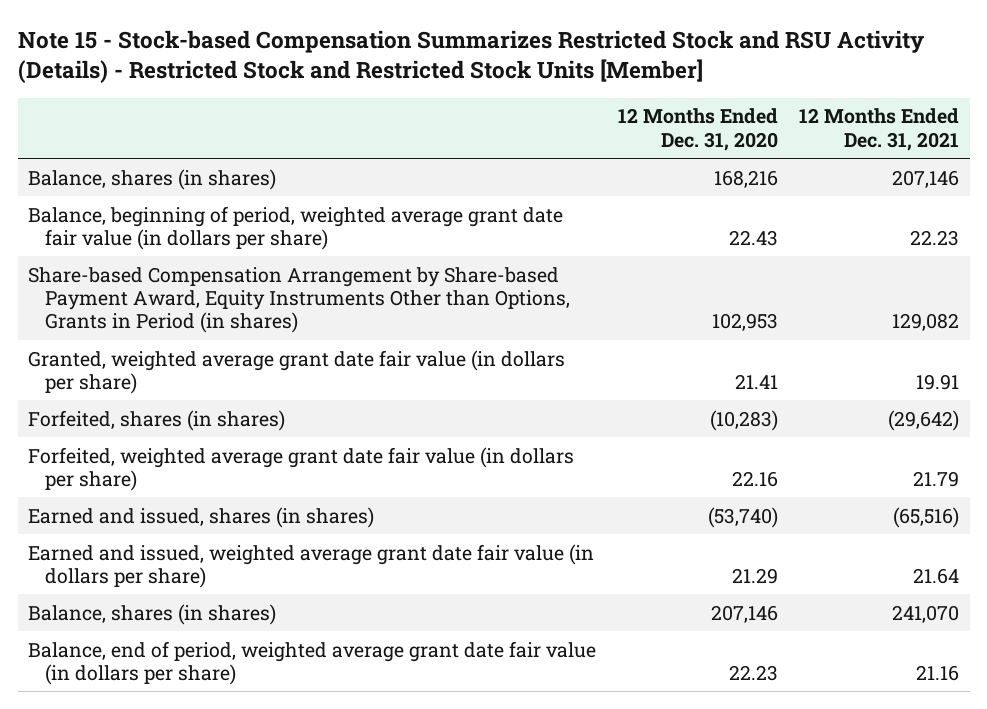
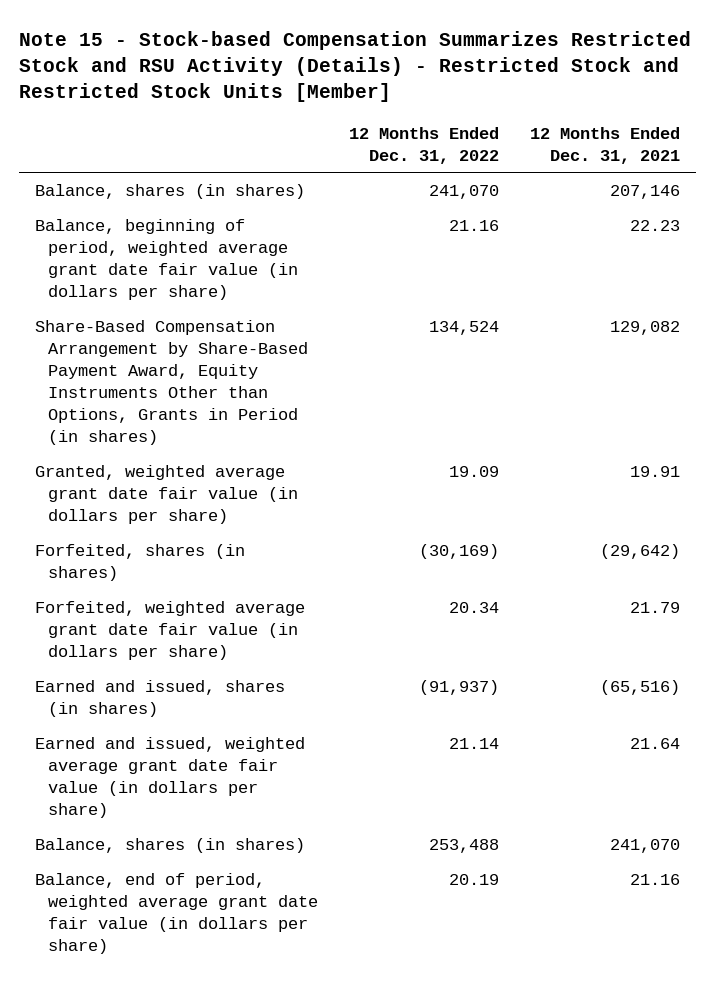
[617,108,778,151] 12 Months Ended Dec. 31, 2020 -> none
none -> [349,126,500,164] 12 Months Ended Dec. 31, 2022
[28,266,571,334] Share-based Compensation Arrangement by Share-based Payment Award, Equity Instruments Other than Options, Grants in Period (in shares) -> [34,320,309,446] Share-Based Compensation Arrangement by Share-Based Payment Award, Equity Instruments Other than Options, Grants in Period (in shares)

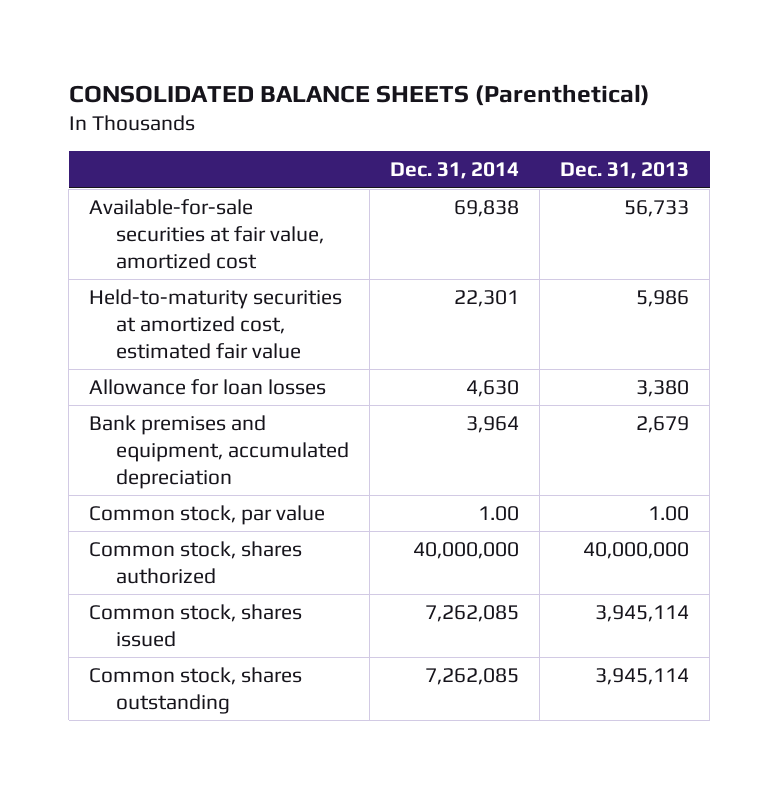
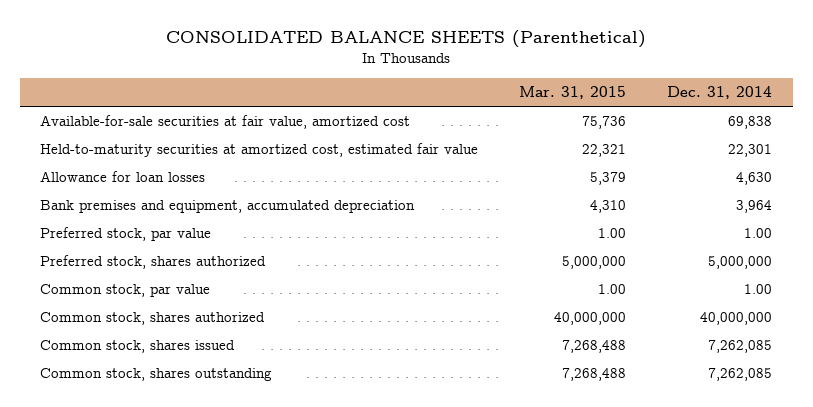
[560,162,690,180] Dec. 31, 2013 -> none
none -> [519,86,627,100] Mar. 31, 2015
none -> [40,227,212,242] Preferred stock, par value
none -> [40,255,267,270] Preferred stock, shares authorized

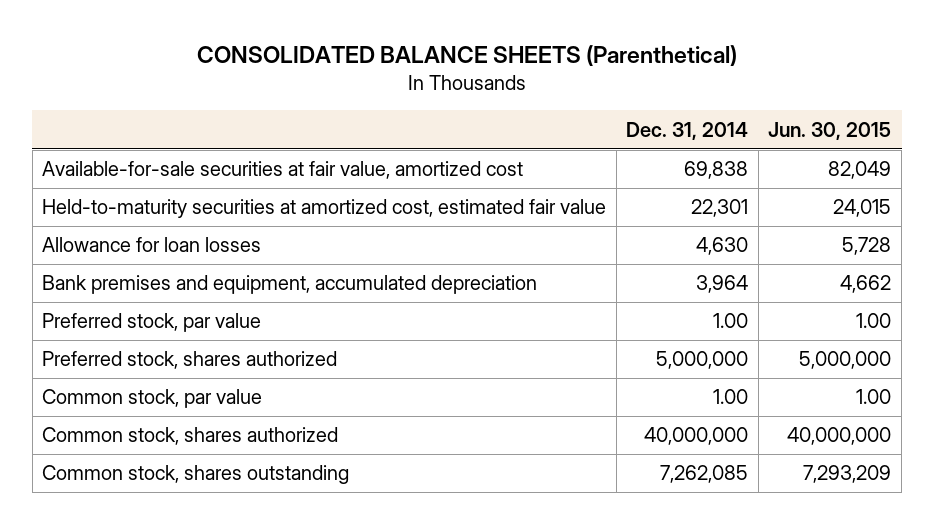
[519,86,627,100] Mar. 31, 2015 -> none
none -> [768,121,892,140] Jun. 30, 2015
[40,340,236,354] Common stock, shares issued -> none

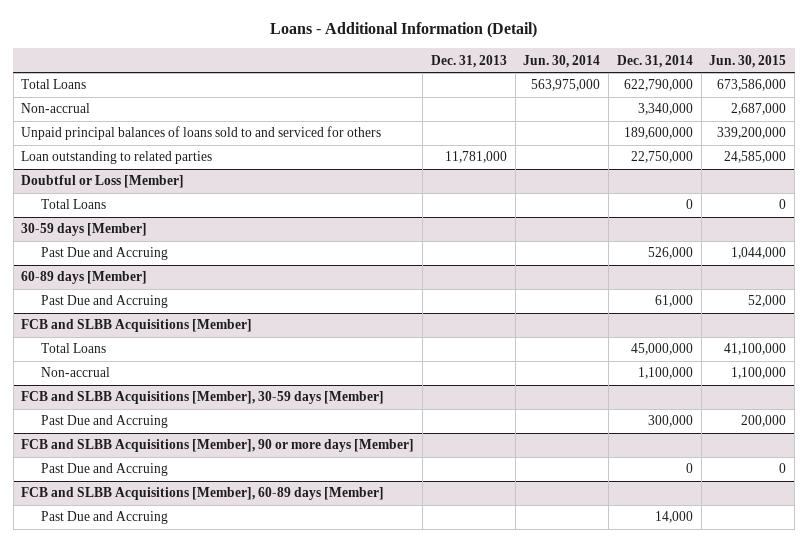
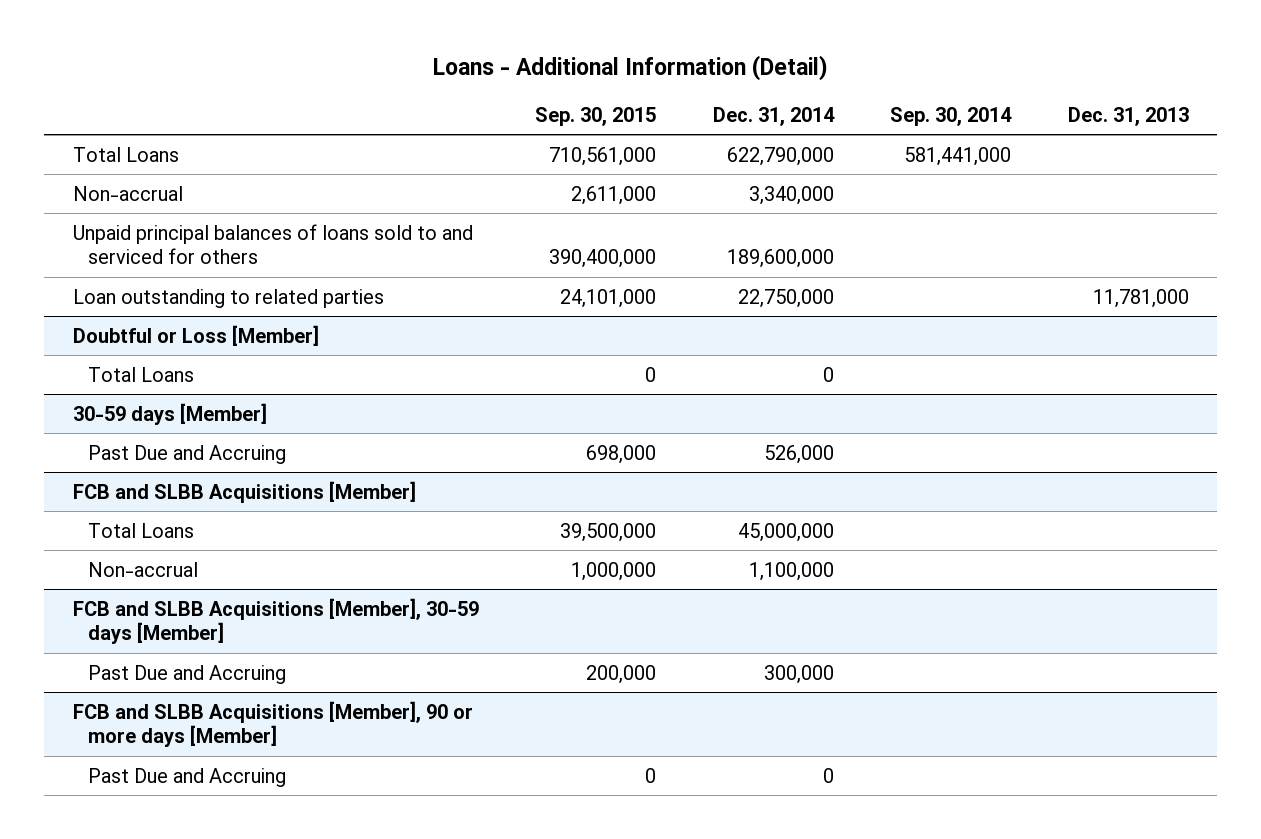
[523,54,601,68] Jun. 30, 2014 -> none
[709,54,787,68] Jun. 30, 2015 -> none
none -> [535,106,657,126] Sep. 30, 2015
none -> [890,106,1013,126] Sep. 30, 2014
[21,271,148,285] 60-89 days [Member] -> none
[41,295,169,309] Past Due and Accruing -> none
[21,487,385,501] FCB and SLBB Acquisitions [Member], 60-89 days [Member] -> none
[41,511,169,525] Past Due and Accruing -> none

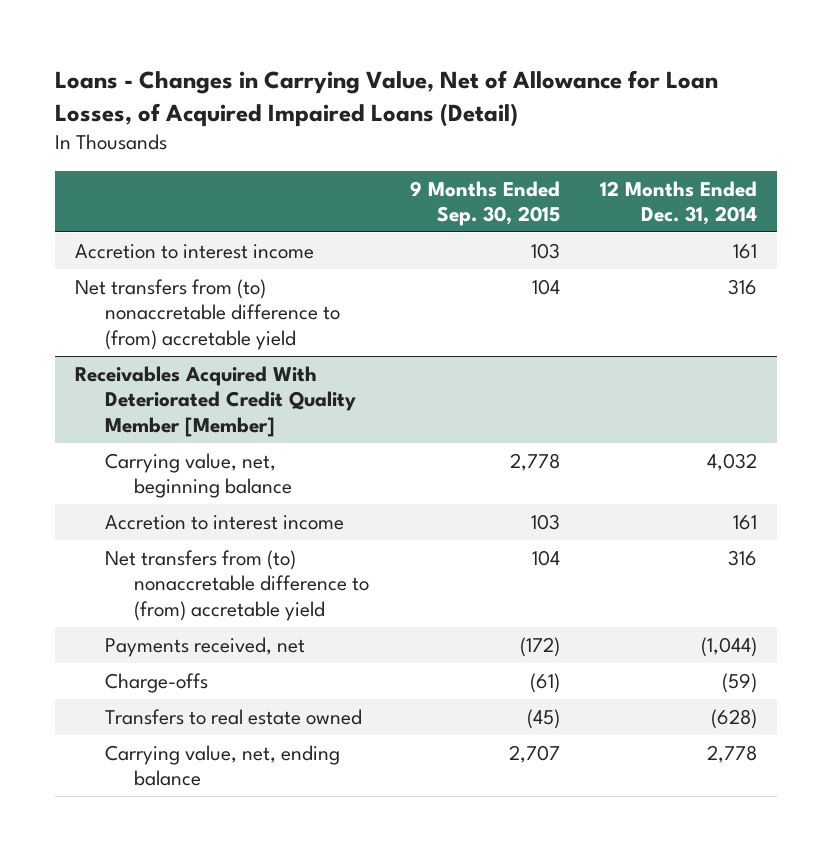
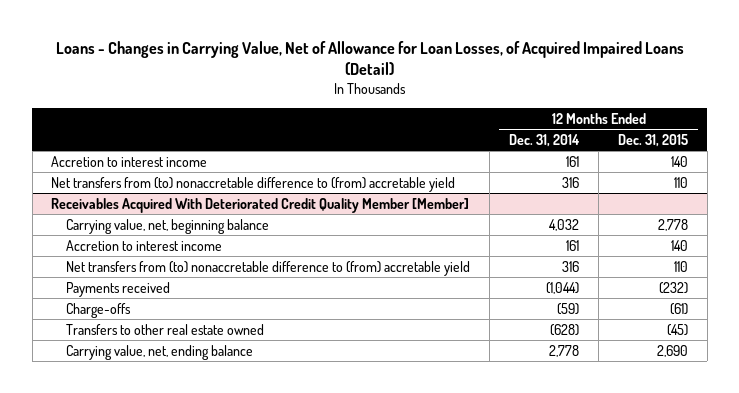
[409,180,560,226] 9 Months Ended Sep. 30, 2015 -> none
none -> [617,133,688,147] Dec. 31, 2015
[104,637,305,658] Payments received, net -> [66,281,171,297] Payments received
[104,709,362,726] Transfers to real estate owned -> [66,323,265,335] Transfers to other real estate owned

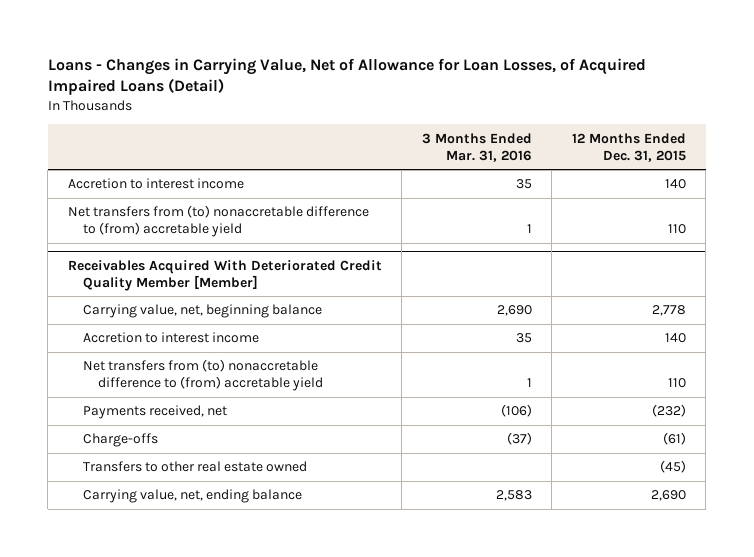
[509,133,581,147] Dec. 31, 2014 -> none
none -> [421,132,532,162] 3 Months Ended Mar. 31, 2016
[66,281,171,297] Payments received -> [82,405,227,420] Payments received, net

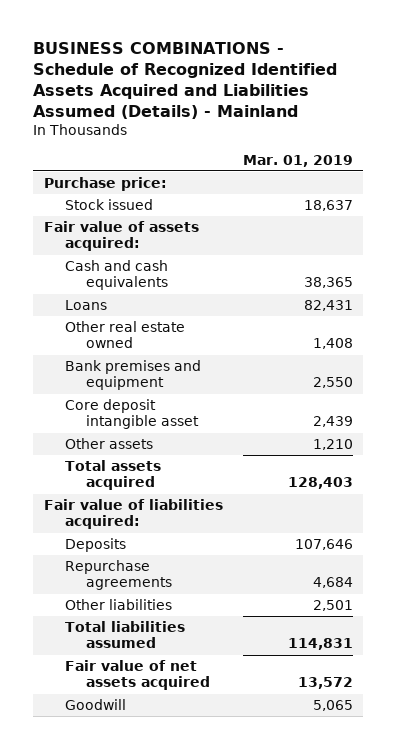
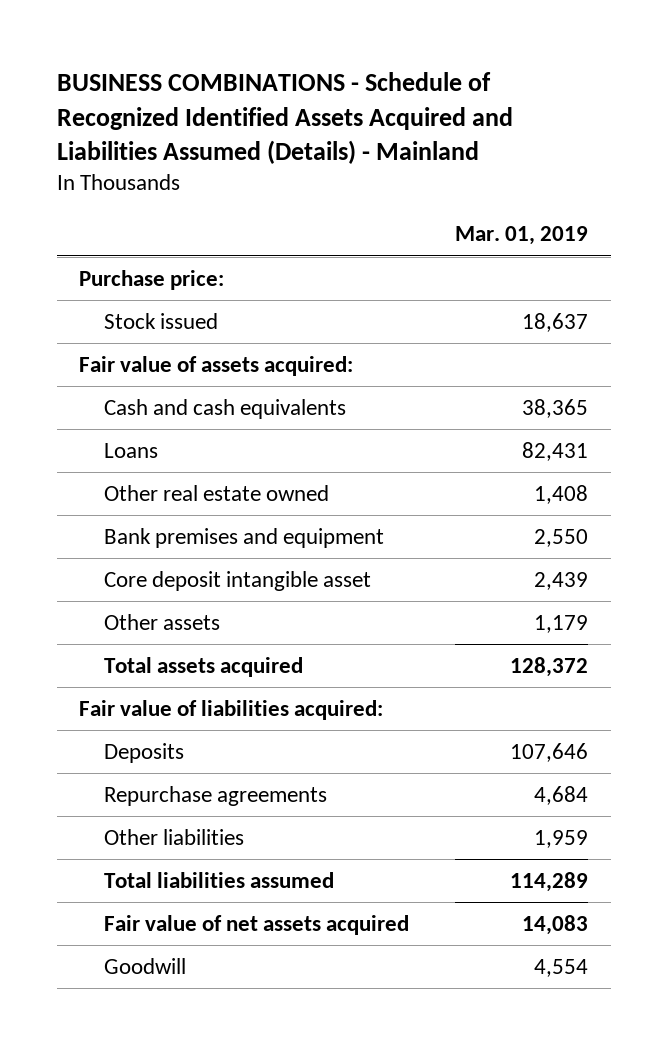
[313,438,354,450] 1,210 -> [534,614,589,633] 1,179
[288,477,354,490] 128,403 -> [510,656,589,677] 128,372
[313,599,354,611] 2,501 -> [534,829,589,848] 1,959
[288,638,354,651] 114,831 -> [510,871,589,892] 114,289
[298,677,354,690] 13,572 -> [522,914,589,935] 14,083
[313,699,354,711] 5,065 -> [534,958,589,977] 4,554

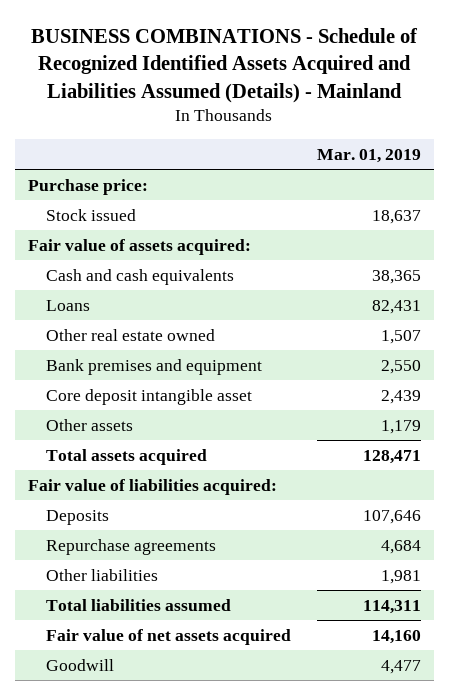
[534,484,589,504] 1,408 -> [380,329,421,344] 1,507
[510,656,589,677] 128,372 -> [362,449,421,464] 128,471
[534,829,589,848] 1,959 -> [380,569,421,584] 1,981
[510,871,589,892] 114,289 -> [362,599,421,614] 114,311
[522,914,589,935] 14,083 -> [371,629,421,644] 14,160
[534,958,589,977] 4,554 -> [380,659,421,674] 4,477

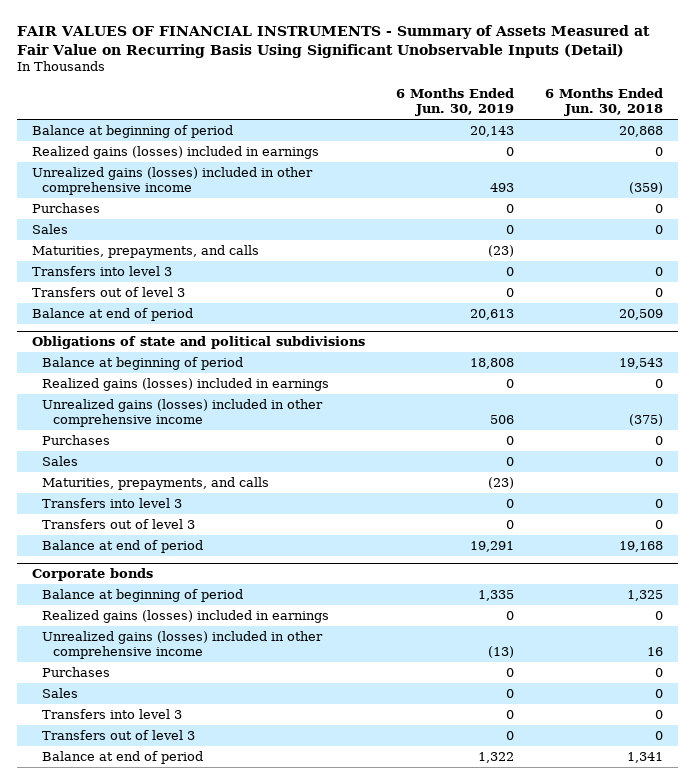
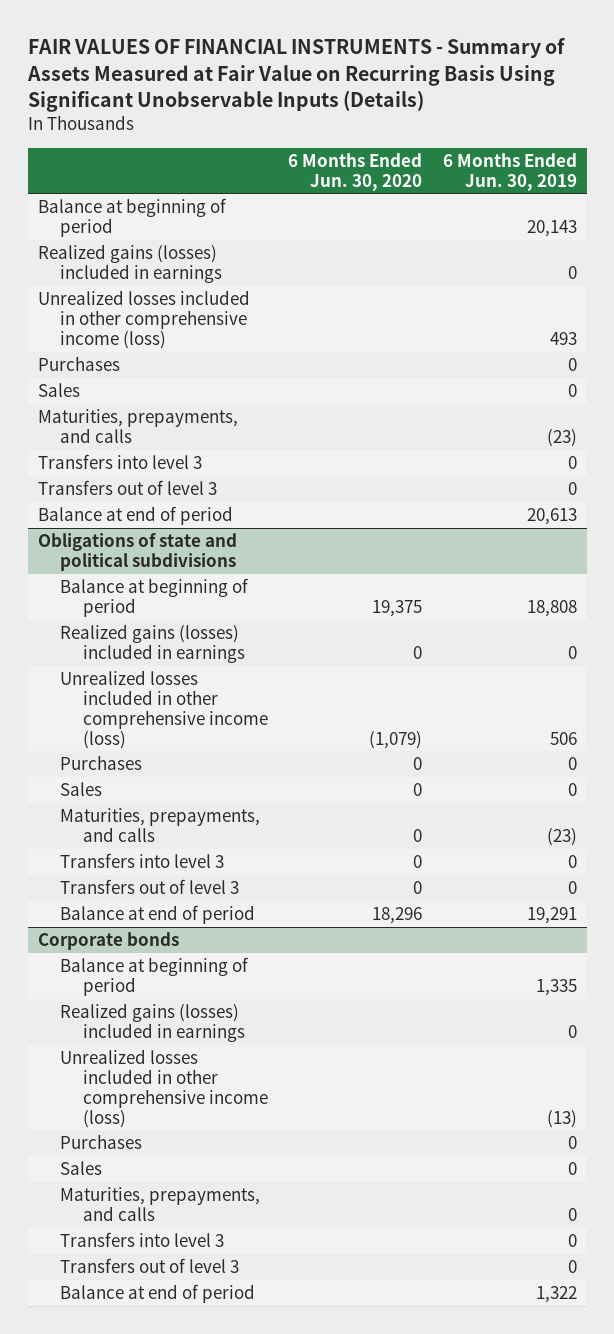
[16,24,650,58] FAIR VALUES OF FINANCIAL INSTRUMENTS - Summary of Assets Measured at Fair Value on Recurring Basis Using Significant Unobservable Inputs (Detail) -> [26,38,565,113] FAIR VALUES OF FINANCIAL INSTRUMENTS - Summary of Assets Measured at Fair Value on Recurring Basis Using Significant Unobservable Inputs (Details)
[544,88,663,117] 6 Months Ended Jun. 30, 2018 -> none
none -> [288,152,423,191] 6 Months Ended Jun. 30, 2020
[31,166,313,195] Unrealized gains (losses) included in other comprehensive income -> [37,290,250,349] Unrealized losses included in other comprehensive income (loss)
[42,398,324,427] Unrealized gains (losses) included in other comprehensive income -> [60,670,268,749] Unrealized losses included in other comprehensive income (loss)
[42,630,324,659] Unrealized gains (losses) included in other comprehensive income -> [60,1049,268,1128] Unrealized losses included in other comprehensive income (loss)
none -> [60,1187,261,1222] Maturities, prepayments, and calls

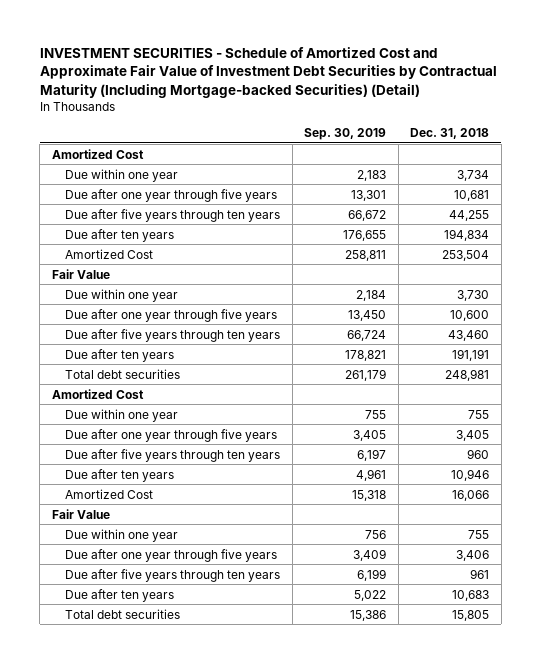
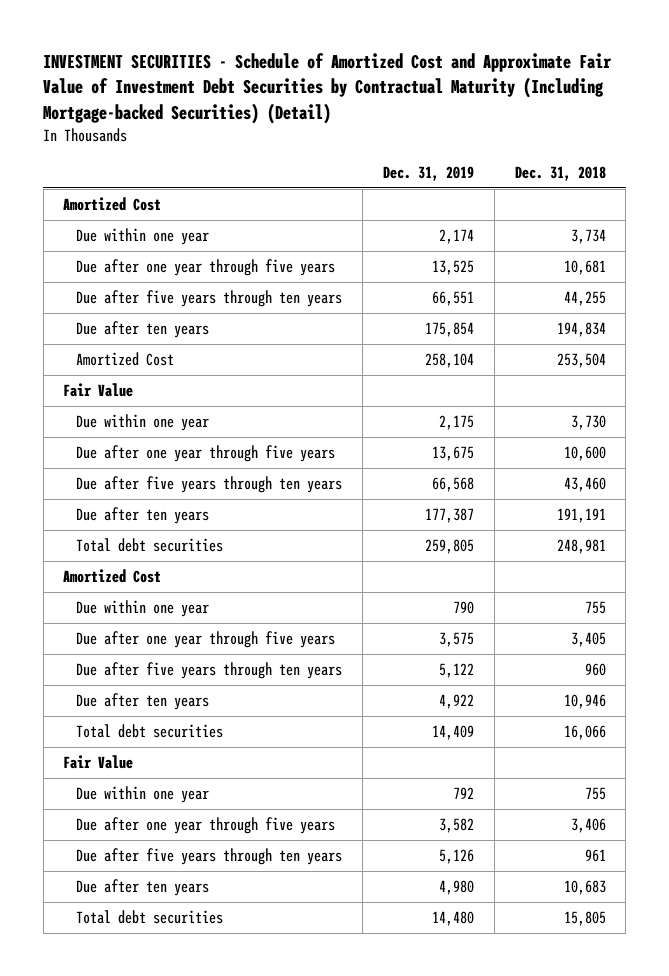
[304,127,387,140] Sep. 30, 2019 -> none
none -> [382,165,474,181] Dec. 31, 2019
[65,488,154,499] Amortized Cost -> [76,724,224,739] Total debt securities

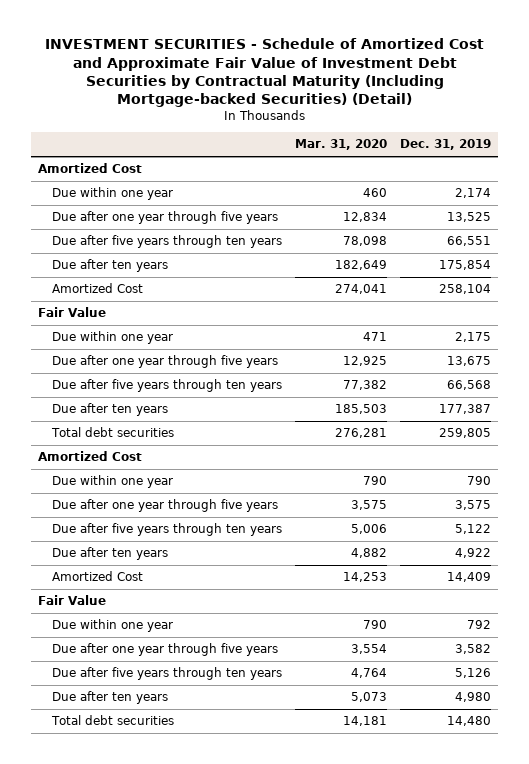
[514,165,606,181] Dec. 31, 2018 -> none
none -> [294,139,387,151] Mar. 31, 2020
[76,724,224,739] Total debt securities -> [51,571,143,582] Amortized Cost

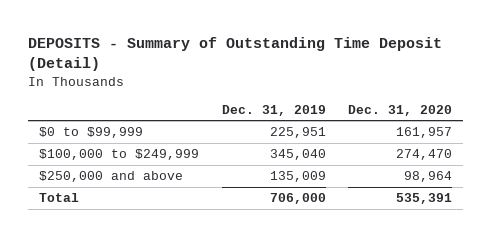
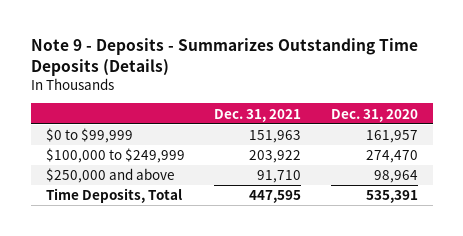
[28,37,443,72] DEPOSITS - Summary of Outstanding Time Deposit (Detail) -> [30,38,418,77] Note 9 - Deposits - Summarizes Outstanding Time Deposits (Details)
[221,104,326,116] Dec. 31, 2019 -> none
none -> [214,108,302,122] Dec. 31, 2021
[39,193,80,203] Total -> [45,188,182,204] Time Deposits, Total

